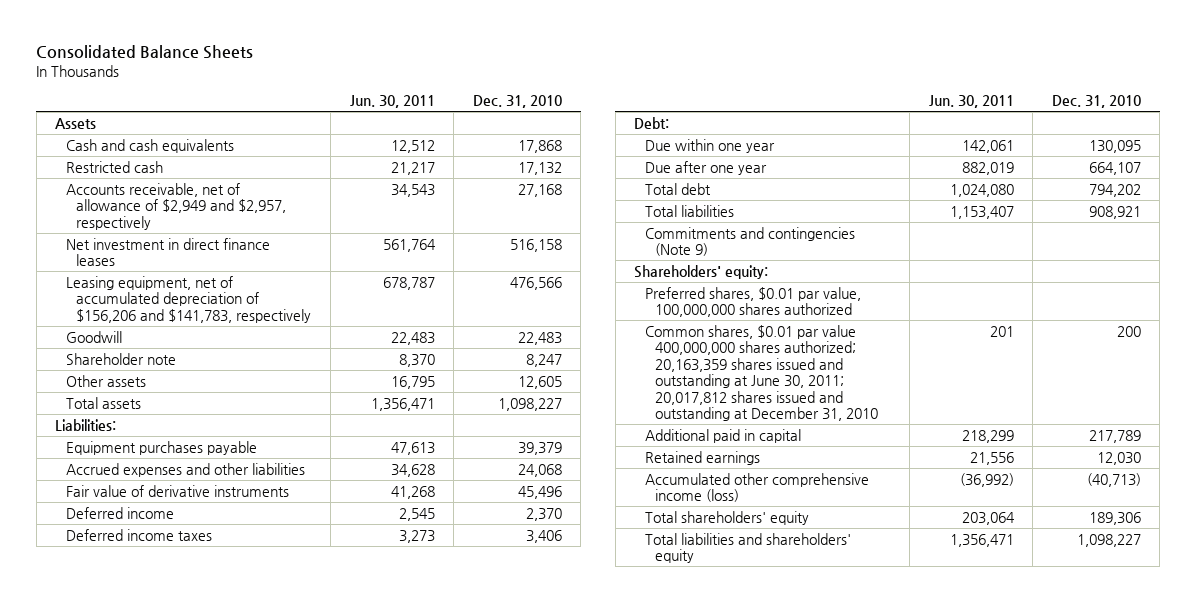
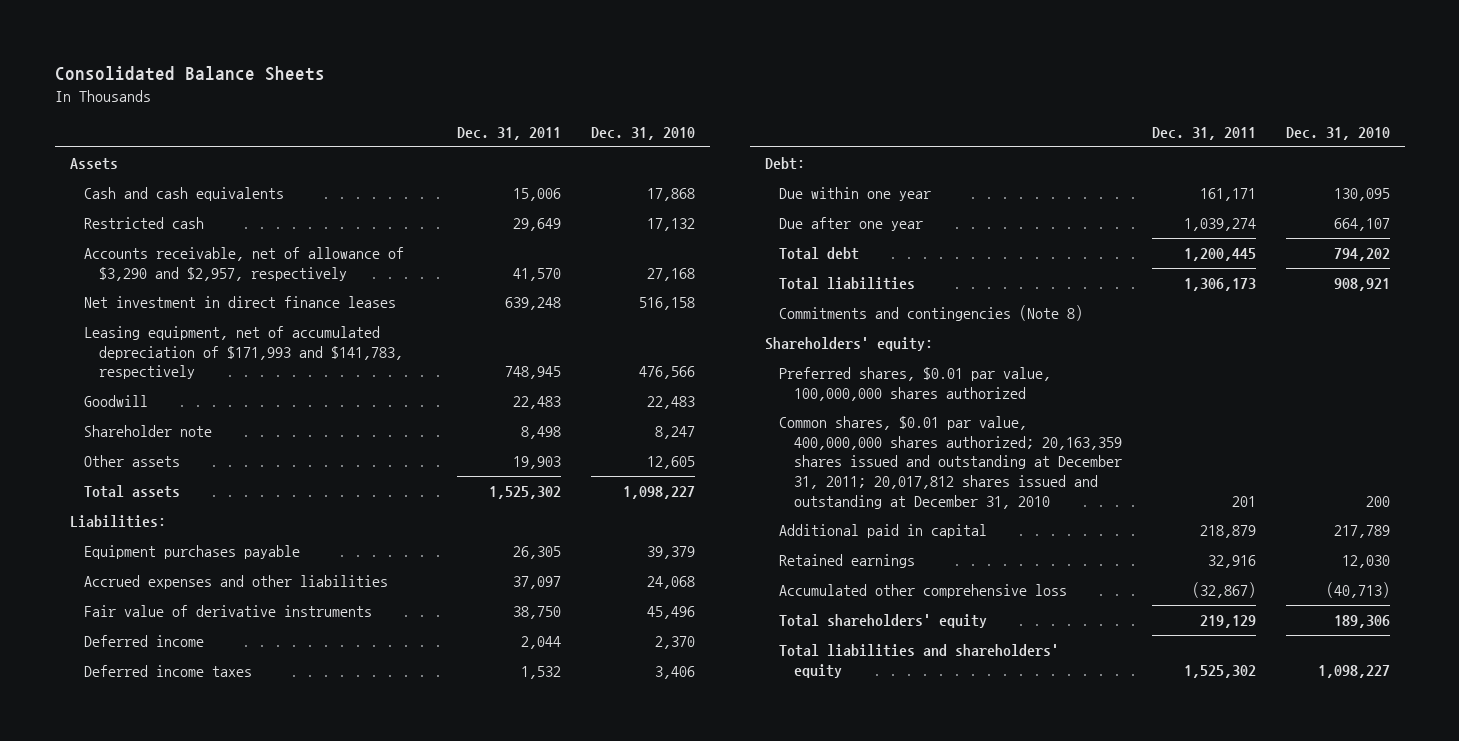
[349,95,435,109] Jun. 30, 2011 -> none
none -> [456,126,561,140] Dec. 31, 2011
[65,182,287,230] Accounts receivable, net of allowance of $2,949 and $2,957, respectively -> [84,247,405,281] Accounts receivable, net of allowance of $3,290 and $2,957, respectively
[65,275,312,323] Leasing equipment, net of accumulated depreciation of $156,206 and $141,783, respectively -> [84,326,403,380] Leasing equipment, net of accumulated depreciation of $171,993 and $141,783, respectively
[644,226,855,257] Commitments and contingencies (Note 9) -> [779,305,1084,322] Commitments and contingencies (Note 8)
[644,324,879,422] Common shares, $0.01 par value 400,000,000 shares authorized; 20,163,359 shares issued and outstanding at June 30, 2011; 20,017,812 shares issued and outstanding at December 31, 2010 -> [779,416,1122,509] Common shares, $0.01 par value, 400,000,000 shares authorized; 20,163,359 shares issued and outstanding at December 31, 2011; 20,017,812 shares issued and outstanding at December 31, 2010
[644,472,869,503] Accumulated other comprehensive income (loss) -> [779,584,1068,599] Accumulated other comprehensive loss

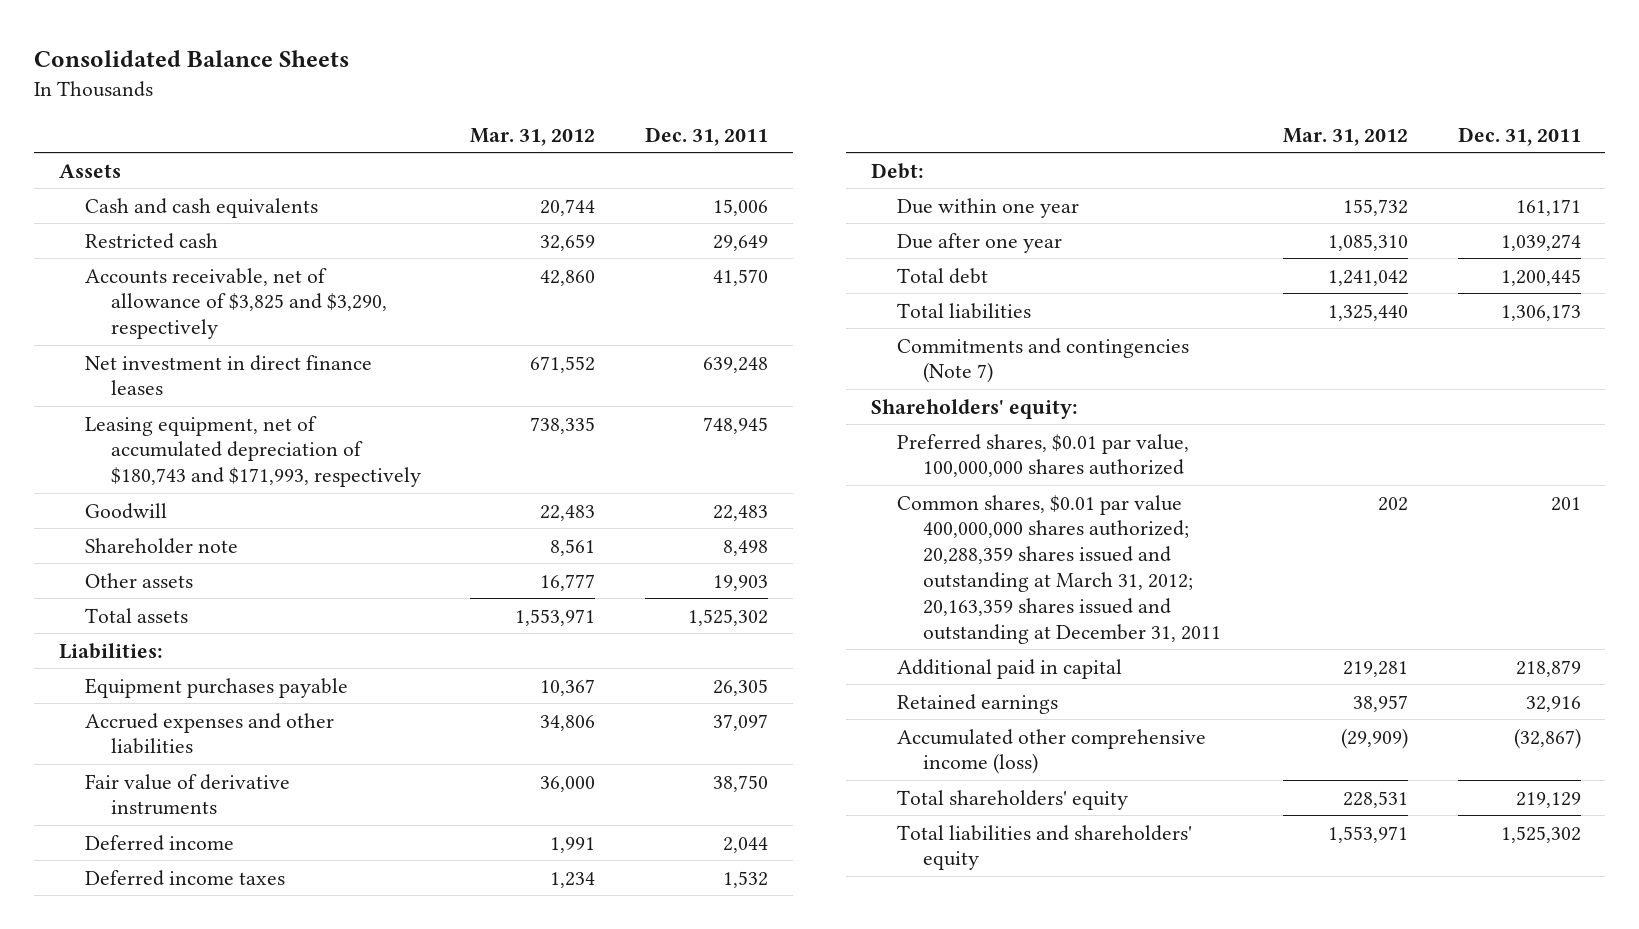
[590,126,695,140] Dec. 31, 2010 -> none
none -> [470,127,596,146] Mar. 31, 2012
[84,247,405,281] Accounts receivable, net of allowance of $3,290 and $2,957, respectively -> [84,267,387,340] Accounts receivable, net of allowance of $3,825 and $3,290, respectively
[84,326,403,380] Leasing equipment, net of accumulated depreciation of $171,993 and $141,783, respectively -> [84,415,421,488] Leasing equipment, net of accumulated depreciation of $180,743 and $171,993, respectively
[779,305,1084,322] Commitments and contingencies (Note 8) -> [897,337,1190,384] Commitments and contingencies (Note 7)
[779,416,1122,509] Common shares, $0.01 par value, 400,000,000 shares authorized; 20,163,359 shares issued and outstanding at December 31, 2011; 20,017,812 shares issued and outstanding at December 31, 2010 -> [897,494,1222,644] Common shares, $0.01 par value 400,000,000 shares authorized; 20,288,359 shares issued and outstanding at March 31, 2012; 20,163,359 shares issued and outstanding at December 31, 2011
[779,584,1068,599] Accumulated other comprehensive loss -> [897,728,1207,775] Accumulated other comprehensive income (loss)

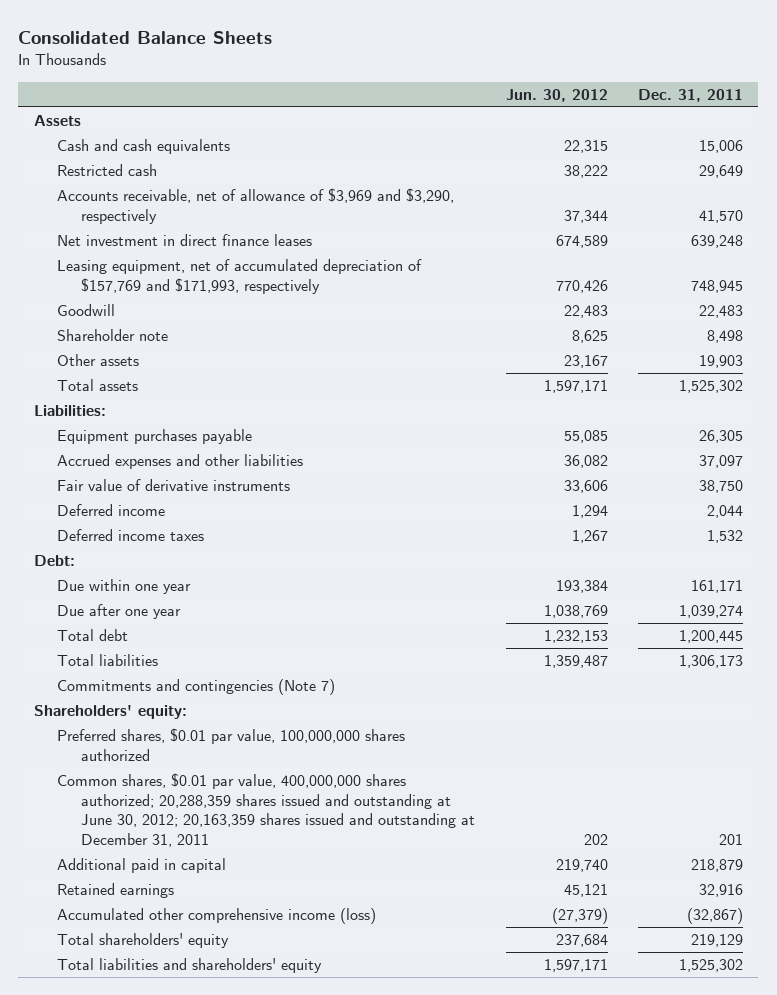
[470,127,596,146] Mar. 31, 2012 -> none
none -> [505,88,608,102] Jun. 30, 2012
[84,267,387,340] Accounts receivable, net of allowance of $3,825 and $3,290, respectively -> [57,188,455,224] Accounts receivable, net of allowance of $3,969 and $3,290, respectively
[84,415,421,488] Leasing equipment, net of accumulated depreciation of $180,743 and $171,993, respectively -> [57,259,423,294] Leasing equipment, net of accumulated depreciation of $157,769 and $171,993, respectively
[897,494,1222,644] Common shares, $0.01 par value 400,000,000 shares authorized; 20,288,359 shares issued and outstanding at March 31, 2012; 20,163,359 shares issued and outstanding at December 31, 2011 -> [57,773,476,847] Common shares, $0.01 par value, 400,000,000 shares authorized; 20,288,359 shares issued and outstanding at June 30, 2012; 20,163,359 shares issued and outstanding at December 31, 2011

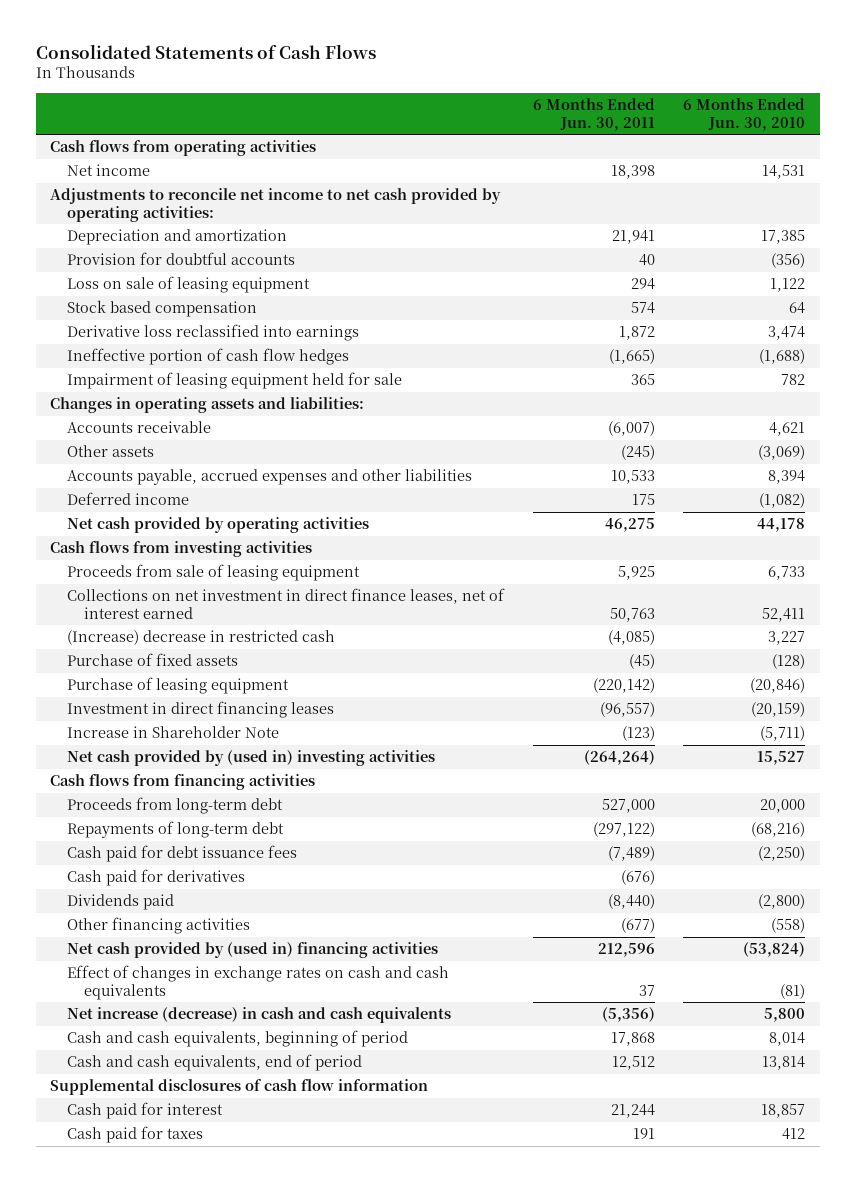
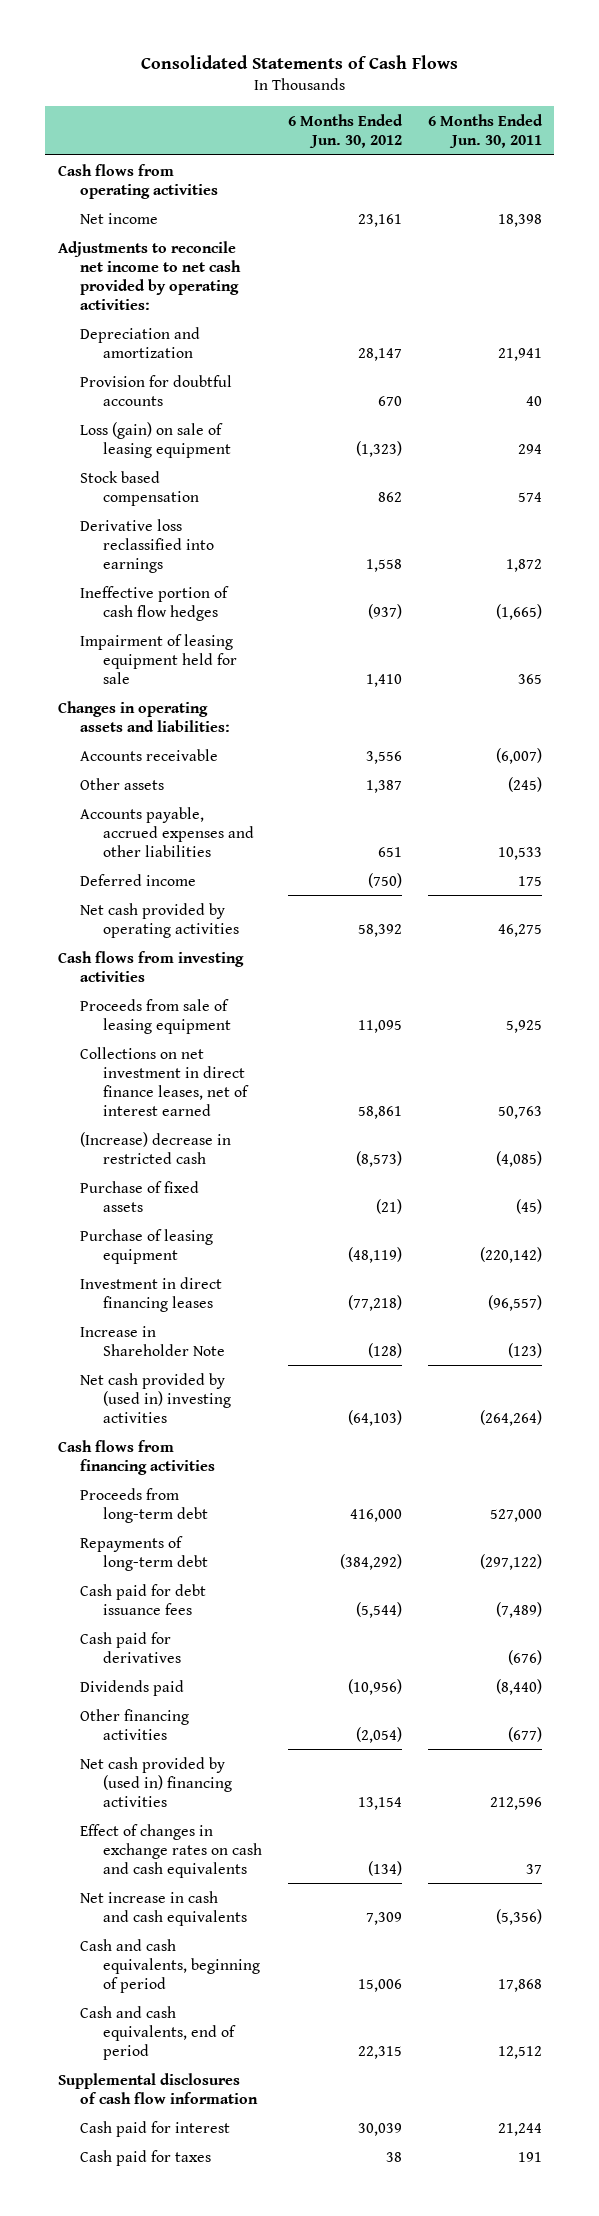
[683,98,806,131] 6 Months Ended Jun. 30, 2010 -> none
none -> [287,113,403,148] 6 Months Ended Jun. 30, 2012
[67,276,311,294] Loss on sale of leasing equipment -> [80,421,232,458] Loss (gain) on sale of leasing equipment
[67,1007,452,1024] Net increase (decrease) in cash and cash equivalents -> [80,1890,248,1926] Net increase in cash and cash equivalents

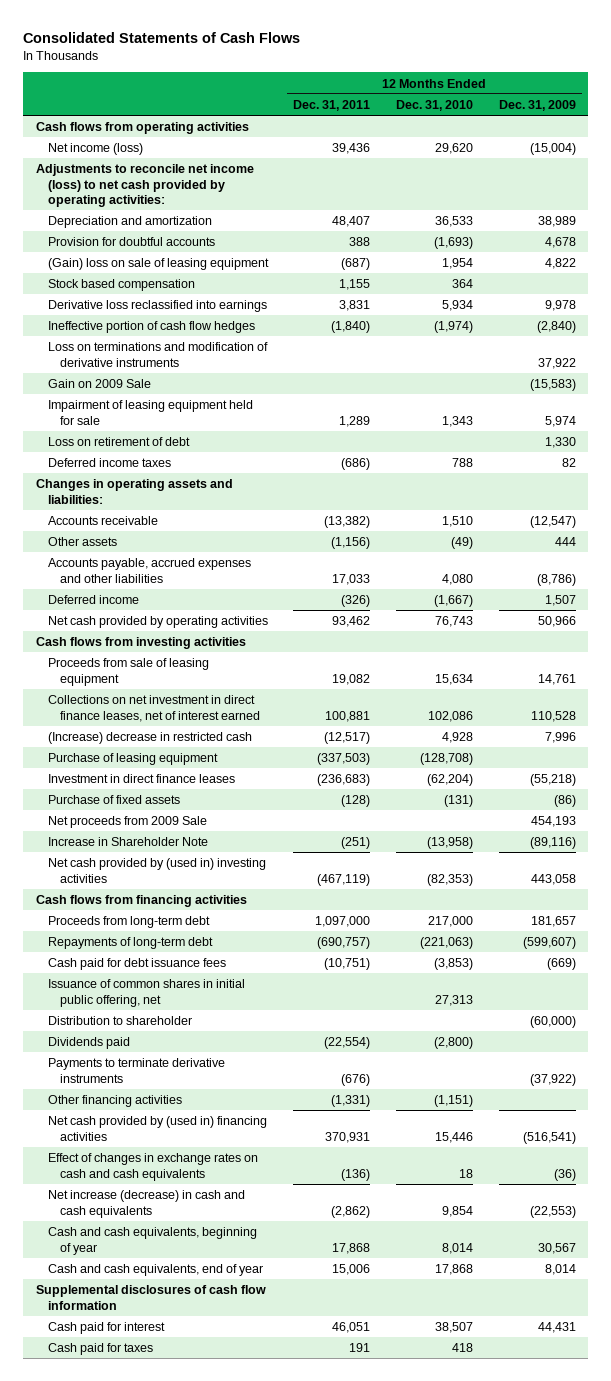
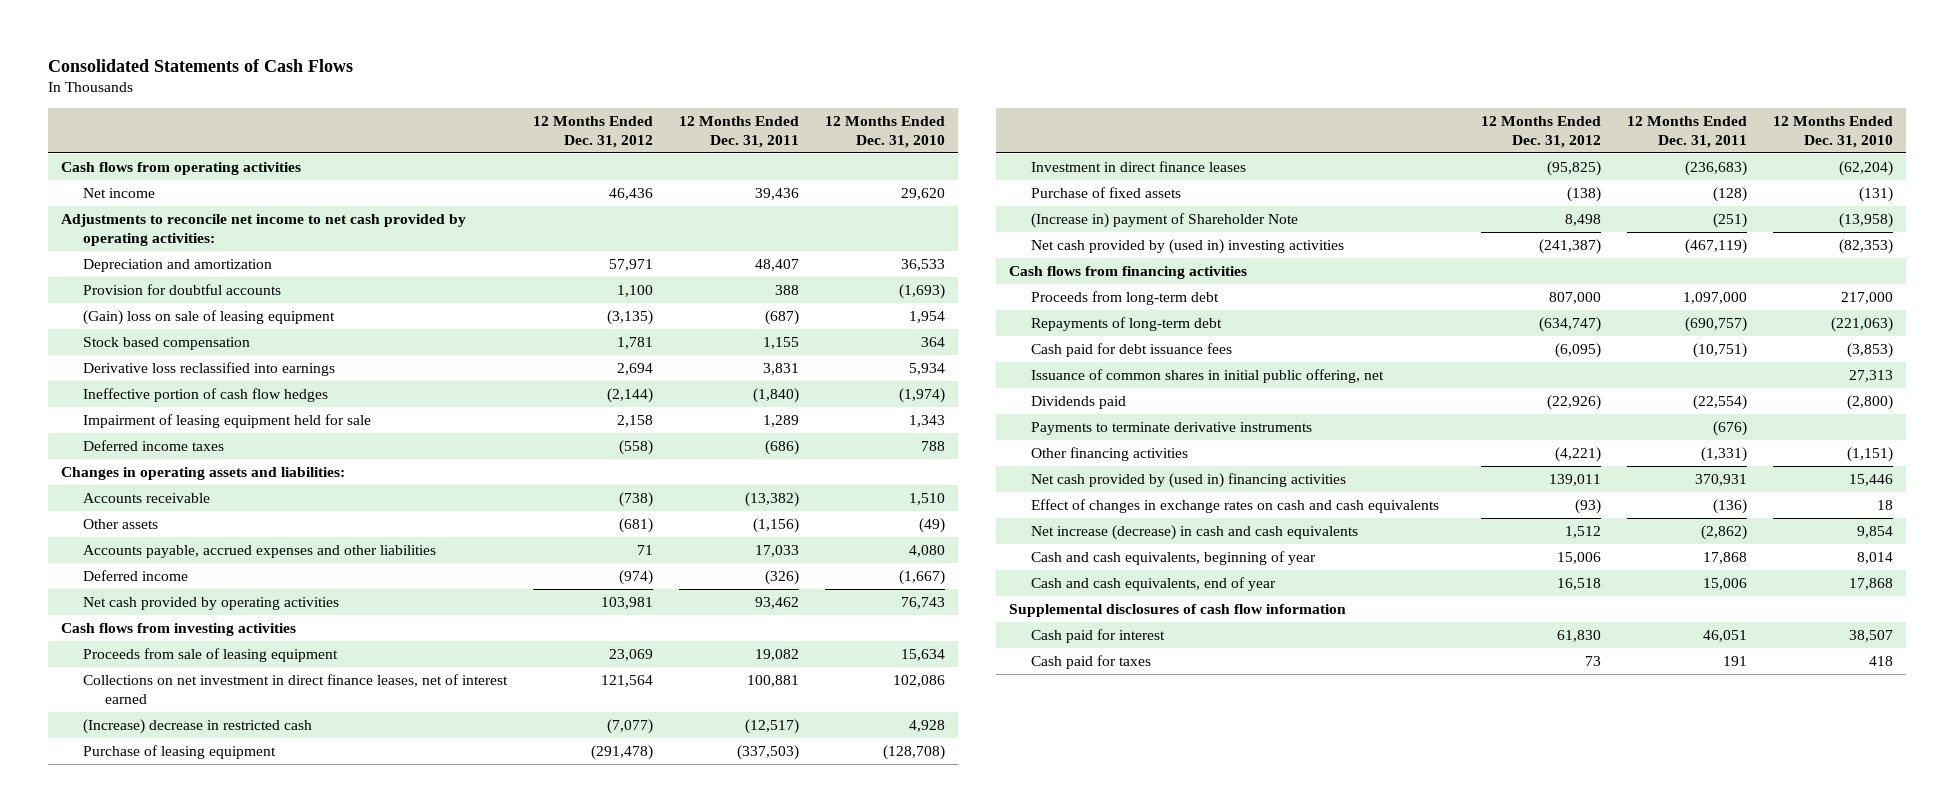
[498,100,576,112] Dec. 31, 2009 -> none
none -> [532,115,653,148] 12 Months Ended Dec. 31, 2012
[47,143,143,156] Net income (loss) -> [82,187,155,198] Net income
[35,164,254,208] Adjustments to reconcile net income (loss) to net cash provided by operating activities: -> [60,213,466,247] Adjustments to reconcile net income to net cash provided by operating activities:
[47,342,268,367] Loss on terminations and modification of derivative instruments -> none
[47,379,151,389] Gain on 2009 Sale -> none
[47,437,190,447] Loss on retirement of debt -> none
[47,816,207,829] Net proceeds from 2009 Sale -> none
[47,837,208,847] Increase in Shareholder Note -> [1031,212,1299,228] (Increase in) payment of Shareholder Note
[47,1016,192,1026] Distribution to shareholder -> none

